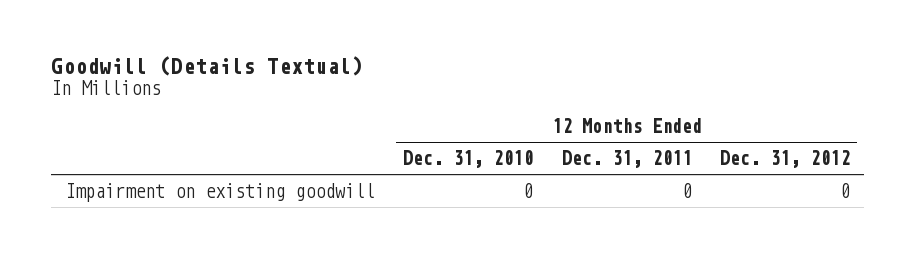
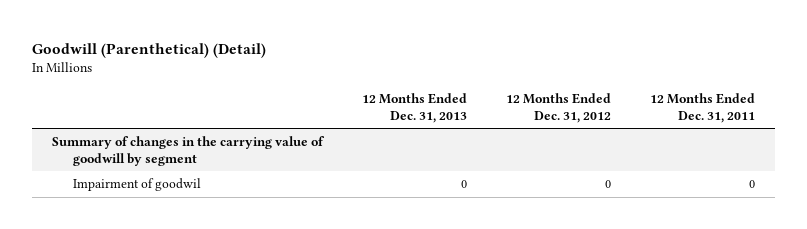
[50,56,363,77] Goodwill (Details Textual) -> [32,42,267,58] Goodwill (Parenthetical) (Detail)
[403,150,534,169] Dec. 31, 2010 -> none
none -> [362,93,468,123] 12 Months Ended Dec. 31, 2013
none -> [51,136,325,166] Summary of changes in the carrying value of goodwill by segment
[64,182,375,202] Impairment on existing goodwill -> [72,178,201,192] Impairment of goodwil

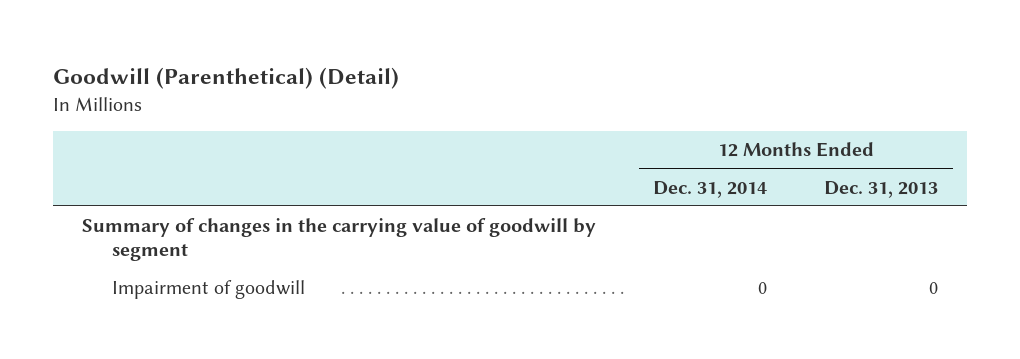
[506,93,612,123] 12 Months Ended Dec. 31, 2012 -> none
[650,93,756,123] 12 Months Ended Dec. 31, 2011 -> none
none -> [652,180,767,198] Dec. 31, 2014
[72,178,201,192] Impairment of goodwil -> [112,280,306,300] Impairment of goodwill

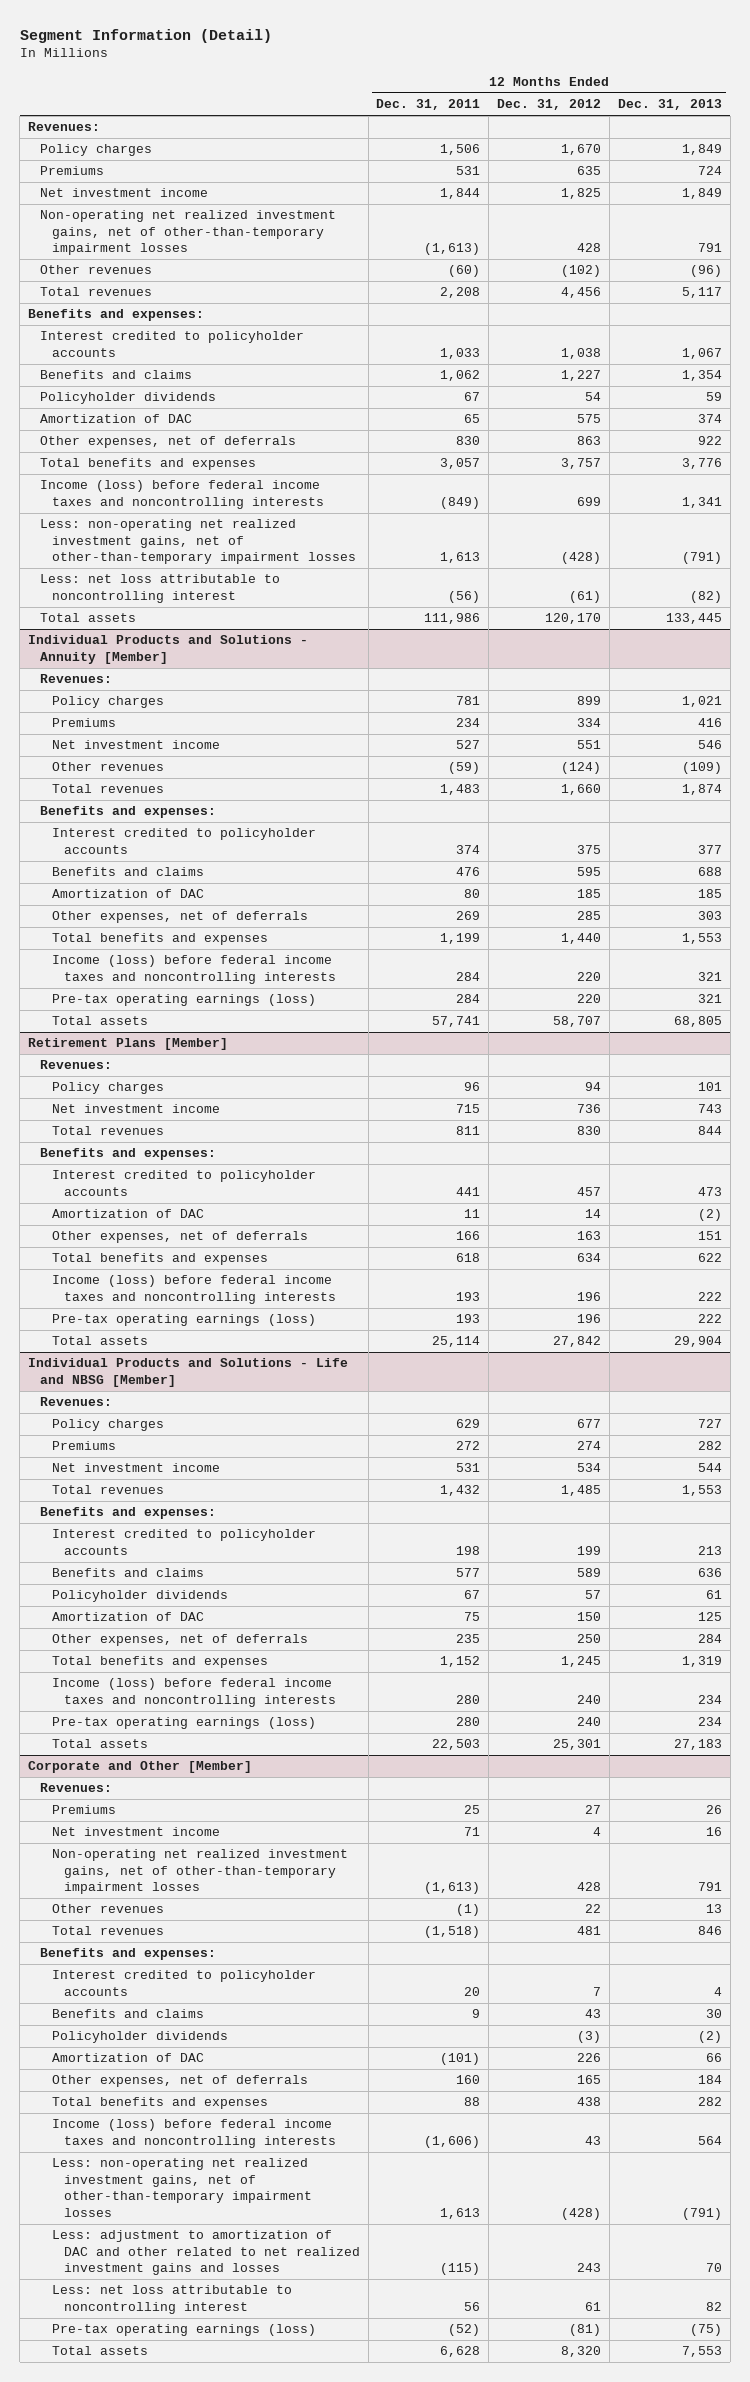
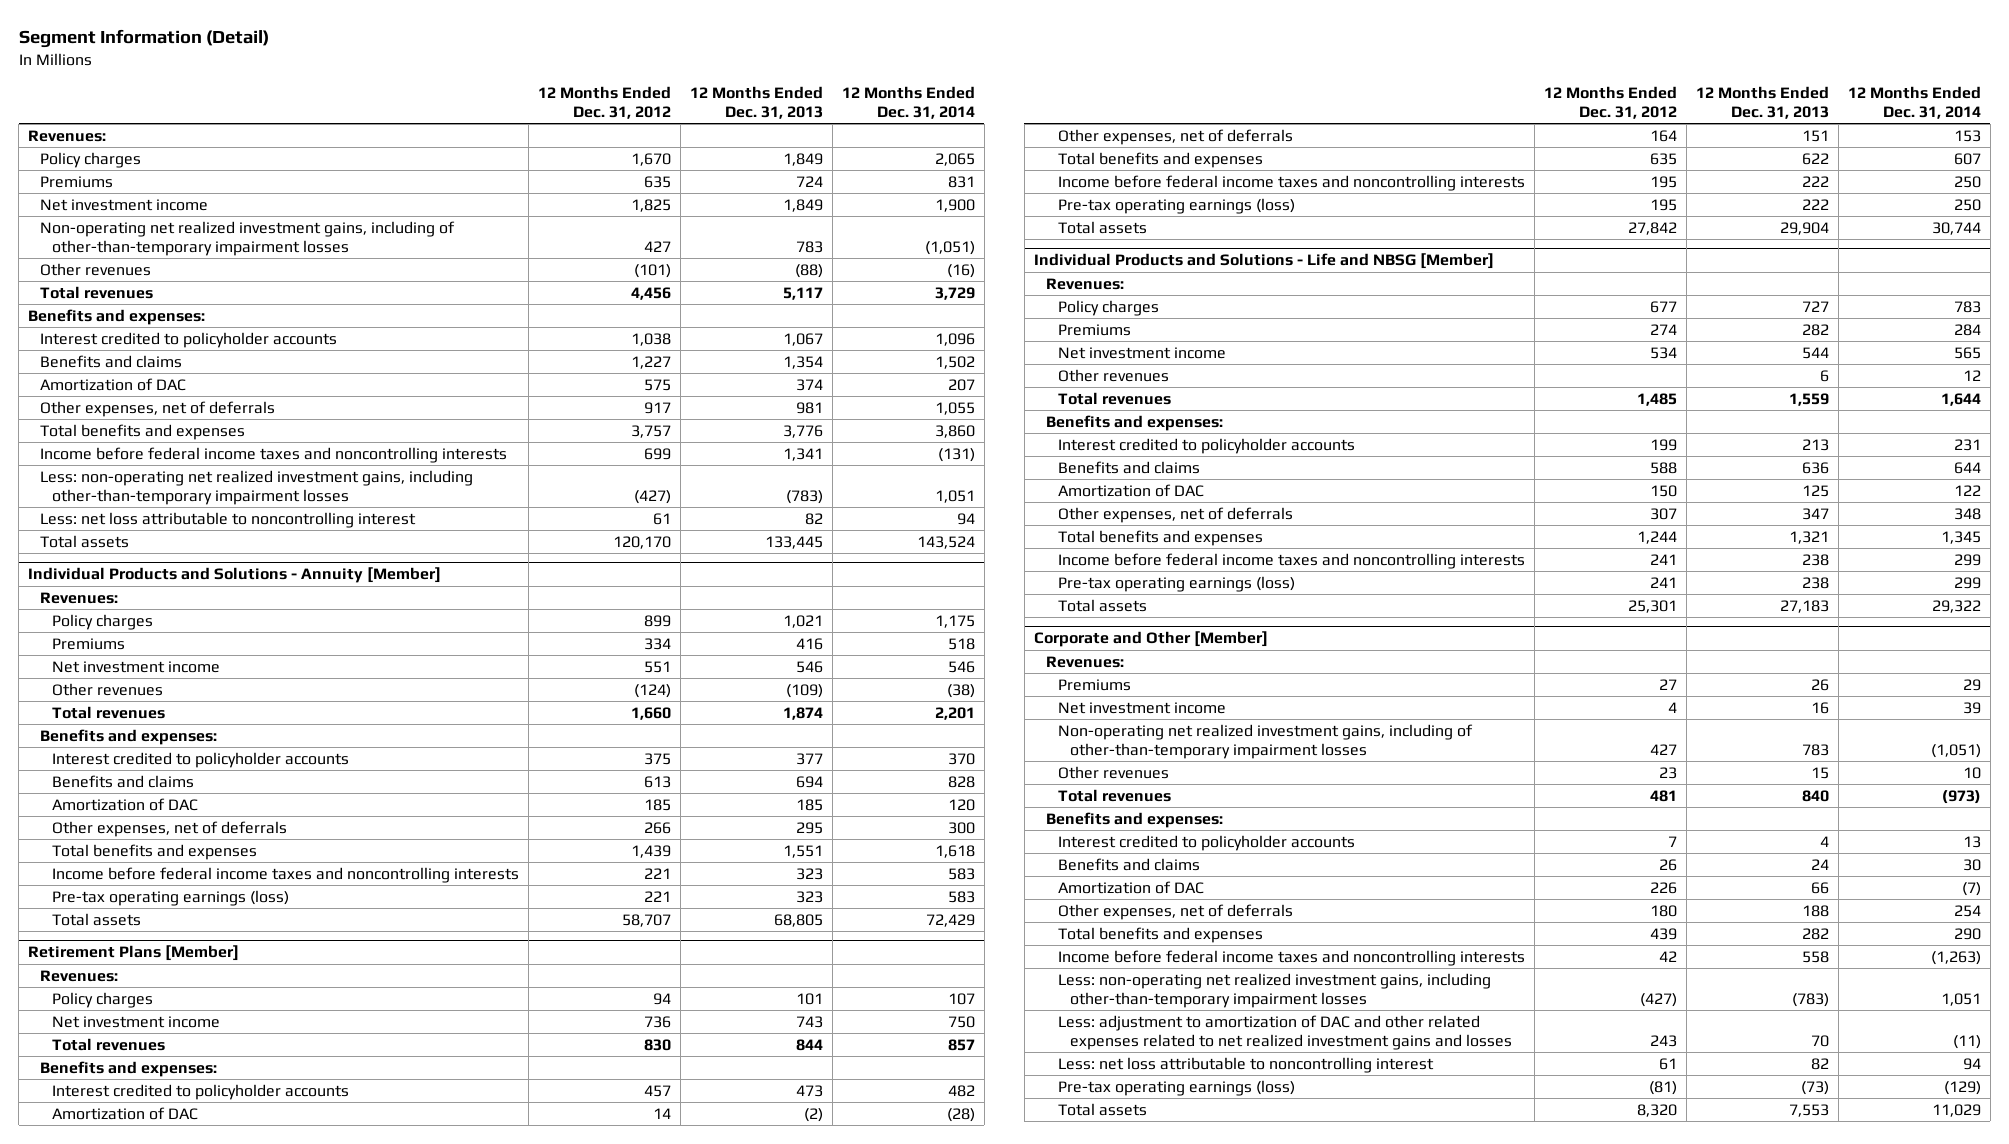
[376,99,481,111] Dec. 31, 2011 -> none
none -> [841,85,975,119] 12 Months Ended Dec. 31, 2014
[40,210,337,256] Non-operating net realized investment gains, net of other-than-temporary impairment losses -> [39,220,455,256] Non-operating net realized investment gains, including of other-than-temporary impairment losses
[577,243,602,253] 428 -> [643,240,671,252] 427
[697,243,722,253] 791 -> [795,240,823,253] 783
[561,265,602,278] (102) -> [633,263,671,278] (101)
[689,265,722,278] (96) -> [794,263,823,278] (88)
[40,392,217,405] Policyholder dividends -> none
[577,436,602,446] 863 -> [643,401,671,414] 917
[697,436,722,446] 922 -> [795,401,823,414] 981
[40,480,324,509] Income (loss) before federal income taxes and noncontrolling interests -> [39,446,507,463] Income before federal income taxes and noncontrolling interests
[40,519,356,565] Less: non-operating net realized investment gains, net of other-than-temporary impairment losses -> [39,469,473,505] Less: non-operating net realized investment gains, including other-than-temporary impairment losses
[561,552,602,565] (428) -> [633,489,671,504] (427)
[681,552,722,565] (791) -> [785,489,823,504] (783)
[569,590,602,603] (61) -> [652,512,671,525] 61
[689,590,722,603] (82) -> [804,512,823,525] 82
[577,867,602,877] 595 -> [643,775,671,788] 613
[697,867,722,877] 688 -> [795,775,823,788] 694
[577,911,602,921] 285 -> [643,821,671,834] 266
[697,911,722,921] 303 -> [795,821,823,834] 295
[561,933,602,945] 1,440 -> [630,844,671,858] 1,439
[681,933,722,945] 1,553 -> [782,844,823,858] 1,551
[51,955,336,984] Income (loss) before federal income taxes and noncontrolling interests -> [51,866,519,883] Income before federal income taxes and noncontrolling interests
[577,971,602,981] 220 -> [643,867,671,879] 221
[697,971,722,981] 321 -> [795,867,823,880] 323
[577,994,602,1004] 220 -> [643,890,671,902] 221
[697,994,722,1004] 321 -> [795,890,823,903] 323
[577,1231,602,1241] 163 -> [1649,129,1677,142] 164
[577,1253,602,1263] 634 -> [1649,152,1677,165] 635
[51,1275,336,1304] Income (loss) before federal income taxes and noncontrolling interests -> [1057,174,1525,191] Income before federal income taxes and noncontrolling interests
[577,1291,602,1301] 196 -> [1649,175,1677,188] 195
[577,1314,602,1324] 196 -> [1649,198,1677,211] 195
none -> [1057,368,1169,382] Other revenues
[681,1485,722,1497] 1,553 -> [1788,392,1829,406] 1,559
[51,1590,228,1603] Policyholder dividends -> none
[577,1568,602,1578] 589 -> [1649,461,1677,474] 588
[577,1634,602,1644] 250 -> [1649,507,1677,520] 307
[697,1634,722,1644] 284 -> [1801,507,1829,520] 347
[561,1656,602,1668] 1,245 -> [1636,530,1677,544] 1,244
[681,1656,722,1668] 1,319 -> [1788,530,1829,544] 1,321
[51,1678,336,1707] Income (loss) before federal income taxes and noncontrolling interests -> [1057,552,1525,569] Income before federal income taxes and noncontrolling interests
[577,1694,602,1704] 240 -> [1649,553,1677,565] 241
[697,1694,722,1704] 234 -> [1801,553,1829,566] 238
[577,1717,602,1727] 240 -> [1649,576,1677,588] 241
[697,1717,722,1727] 234 -> [1801,576,1829,589] 238
[51,1849,348,1895] Non-operating net realized investment gains, net of other-than-temporary impairment losses -> [1057,723,1473,759] Non-operating net realized investment gains, including of other-than-temporary impairment losses
[577,1882,602,1892] 428 -> [1649,743,1677,755] 427
[697,1882,722,1892] 791 -> [1801,743,1829,756] 783
[585,1904,602,1914] 22 -> [1658,766,1677,779] 23
[705,1904,722,1914] 13 -> [1810,766,1829,779] 15
[697,1926,722,1936] 846 -> [1801,789,1829,802] 840
[51,2031,228,2044] Policyholder dividends -> none
[585,2009,602,2019] 43 -> [1658,858,1677,871] 26
[705,2009,722,2019] 30 -> [1810,858,1829,870] 24
[577,2075,602,2085] 165 -> [1649,904,1677,917] 180
[697,2075,722,2085] 184 -> [1801,904,1829,917] 188
[577,2097,602,2107] 438 -> [1649,927,1677,940] 439
[51,2119,336,2148] Income (loss) before federal income taxes and noncontrolling interests -> [1057,949,1525,966] Income before federal income taxes and noncontrolling interests
[585,2135,602,2145] 43 -> [1658,950,1677,962] 42
[697,2135,722,2145] 564 -> [1801,950,1829,963] 558
[51,2158,312,2217] Less: non-operating net realized investment gains, net of other-than-temporary impairment losses -> [1057,972,1491,1008] Less: non-operating net realized investment gains, including other-than-temporary impairment losses
[561,2207,602,2220] (428) -> [1639,992,1677,1007] (427)
[681,2207,722,2220] (791) -> [1791,992,1829,1007] (783)
[51,2230,360,2276] Less: adjustment to amortization of DAC and other related to net realized investment gains and losses -> [1057,1014,1512,1050] Less: adjustment to amortization of DAC and other related expenses related to net realized investment gains and losses
[689,2324,722,2337] (75) -> [1800,1080,1829,1095] (73)

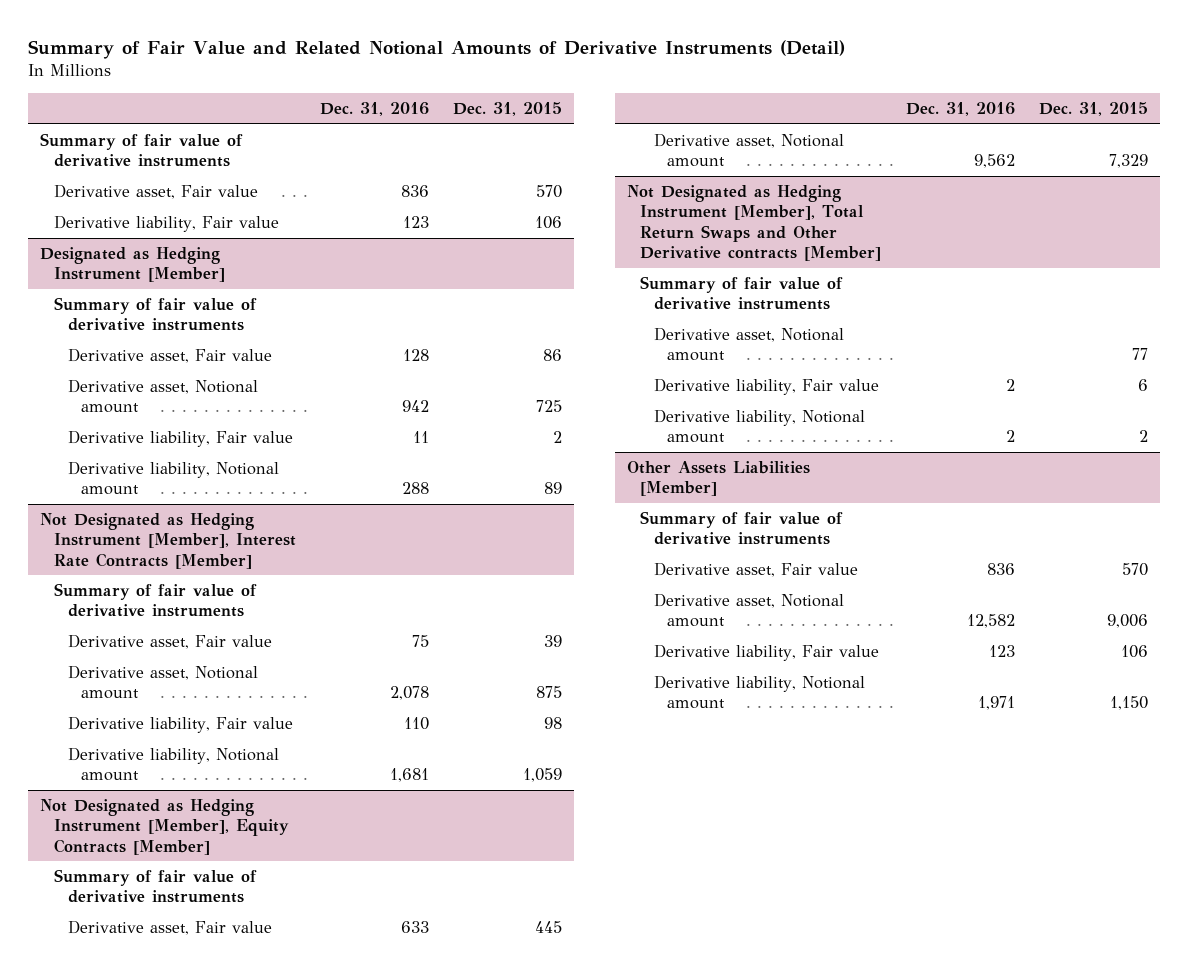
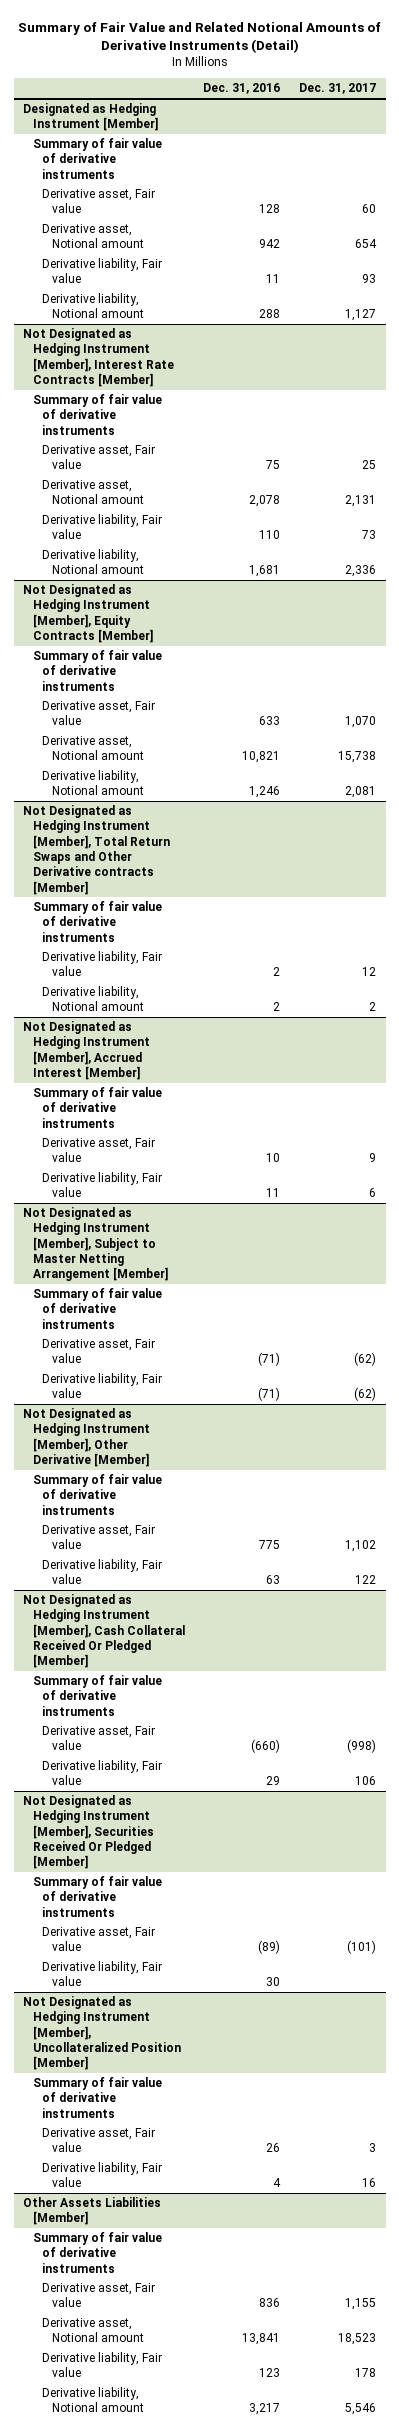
[452,101,562,116] Dec. 31, 2015 -> none
none -> [299,83,377,95] Dec. 31, 2017
[40,133,244,168] Summary of fair value of derivative instruments -> none
[54,184,259,200] Derivative asset, Fair value -> none
[54,215,280,233] Derivative liability, Fair value -> none
[974,154,1016,169] 9,562 -> [242,751,281,764] 10,821
none -> [42,770,144,796] Derivative liability, Notional amount
[653,327,844,362] Derivative asset, Notional amount -> none
none -> [23,1021,150,1080] Not Designated as Hedging Instrument [Member], Accrued Interest [Member]
none -> [32,1087,162,1128] Summary of fair value of derivative instruments
none -> [42,1138,156,1163] Derivative asset, Fair value
none -> [42,1172,163,1198] Derivative liability, Fair value
none -> [23,1207,168,1282] Not Designated as Hedging Instrument [Member], Subject to Master Netting Arrangement [Member]
none -> [32,1288,162,1329] Summary of fair value of derivative instruments
none -> [42,1339,156,1364] Derivative asset, Fair value
none -> [42,1373,163,1399] Derivative liability, Fair value
none -> [23,1408,150,1467] Not Designated as Hedging Instrument [Member], Other Derivative [Member]
none -> [32,1474,162,1515] Summary of fair value of derivative instruments
none -> [42,1525,156,1550] Derivative asset, Fair value
none -> [42,1559,163,1585] Derivative liability, Fair value
none -> [23,1594,185,1669] Not Designated as Hedging Instrument [Member], Cash Collateral Received Or Pledged [Member]
none -> [32,1675,162,1716] Summary of fair value of derivative instruments
none -> [42,1726,156,1751] Derivative asset, Fair value
none -> [42,1760,163,1786] Derivative liability, Fair value
none -> [23,1795,154,1870] Not Designated as Hedging Instrument [Member], Securities Received Or Pledged [Member]
none -> [32,1876,162,1917] Summary of fair value of derivative instruments
none -> [42,1927,156,1952] Derivative asset, Fair value
none -> [42,1961,163,1987] Derivative liability, Fair value
none -> [23,1996,181,2071] Not Designated as Hedging Instrument [Member], Uncollateralized Position [Member]
none -> [32,2077,162,2118] Summary of fair value of derivative instruments
none -> [42,2128,156,2153] Derivative asset, Fair value
none -> [42,2162,163,2188] Derivative liability, Fair value
[967,614,1016,629] 12,582 -> [242,2333,281,2346] 13,841
[978,696,1016,711] 1,971 -> [249,2403,281,2416] 3,217

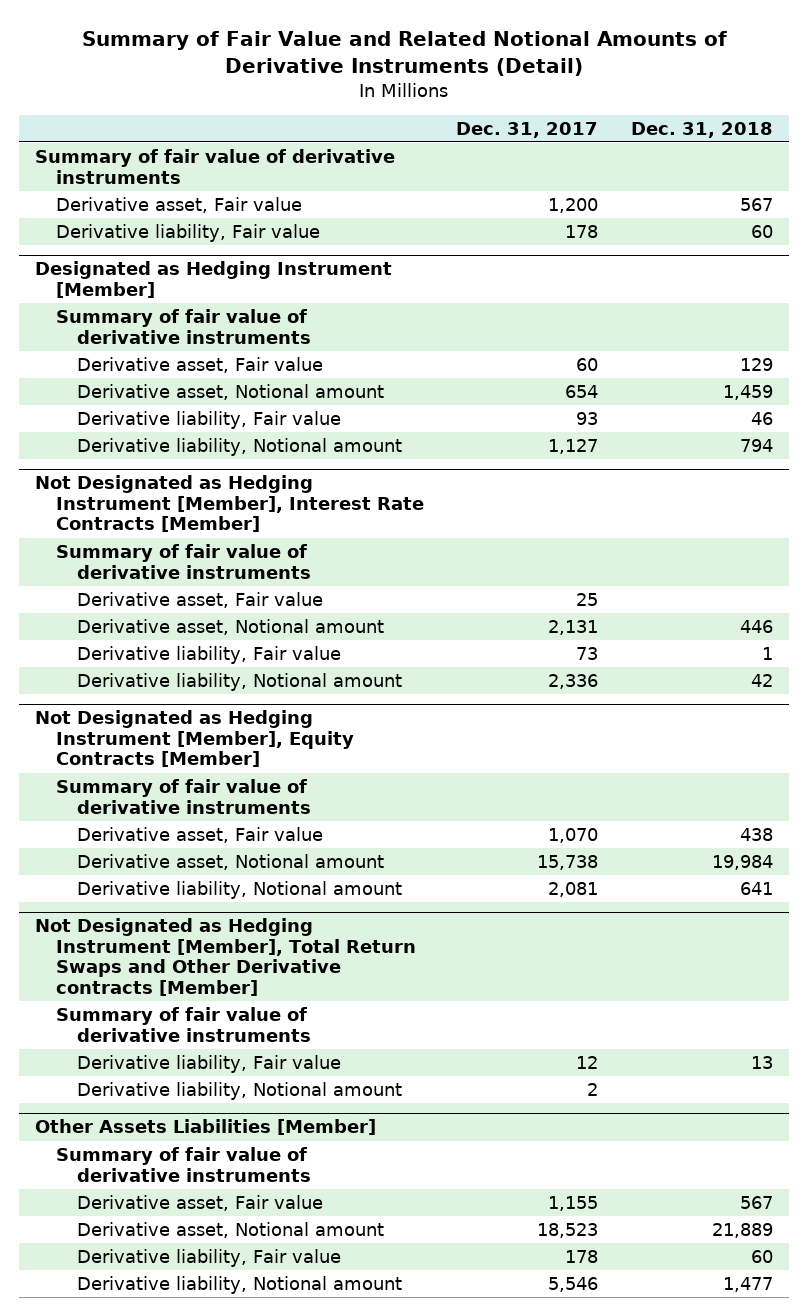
[203,83,281,95] Dec. 31, 2016 -> none
none -> [630,121,773,138] Dec. 31, 2018
none -> [35,149,396,184] Summary of fair value of derivative instruments
none -> [56,197,303,214] Derivative asset, Fair value
none -> [56,224,321,243] Derivative liability, Fair value
[23,1021,150,1080] Not Designated as Hedging Instrument [Member], Accrued Interest [Member] -> none
[32,1087,162,1128] Summary of fair value of derivative instruments -> none
[42,1138,156,1163] Derivative asset, Fair value -> none
[42,1172,163,1198] Derivative liability, Fair value -> none
[23,1207,168,1282] Not Designated as Hedging Instrument [Member], Subject to Master Netting Arrangement [Member] -> none
[32,1288,162,1329] Summary of fair value of derivative instruments -> none
[42,1339,156,1364] Derivative asset, Fair value -> none
[42,1373,163,1399] Derivative liability, Fair value -> none
[23,1408,150,1467] Not Designated as Hedging Instrument [Member], Other Derivative [Member] -> none
[32,1474,162,1515] Summary of fair value of derivative instruments -> none
[42,1525,156,1550] Derivative asset, Fair value -> none
[42,1559,163,1585] Derivative liability, Fair value -> none
[23,1594,185,1669] Not Designated as Hedging Instrument [Member], Cash Collateral Received Or Pledged [Member] -> none
[32,1675,162,1716] Summary of fair value of derivative instruments -> none
[42,1726,156,1751] Derivative asset, Fair value -> none
[42,1760,163,1786] Derivative liability, Fair value -> none
[23,1795,154,1870] Not Designated as Hedging Instrument [Member], Securities Received Or Pledged [Member] -> none
[32,1876,162,1917] Summary of fair value of derivative instruments -> none
[42,1927,156,1952] Derivative asset, Fair value -> none
[42,1961,163,1987] Derivative liability, Fair value -> none
[23,1996,181,2071] Not Designated as Hedging Instrument [Member], Uncollateralized Position [Member] -> none
[32,2077,162,2118] Summary of fair value of derivative instruments -> none
[42,2128,156,2153] Derivative asset, Fair value -> none
[42,2162,163,2188] Derivative liability, Fair value -> none

